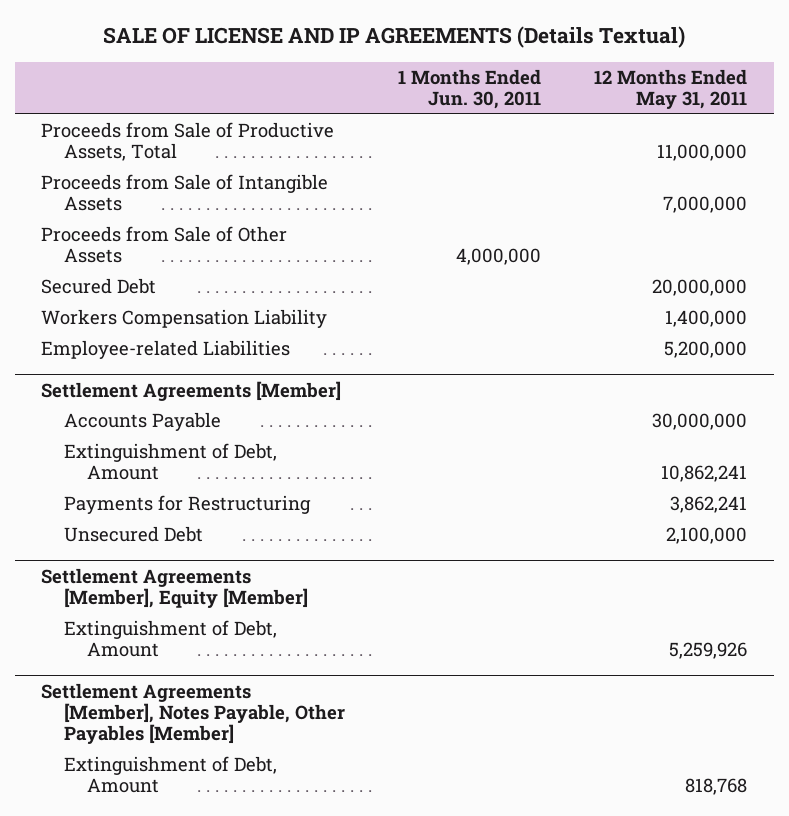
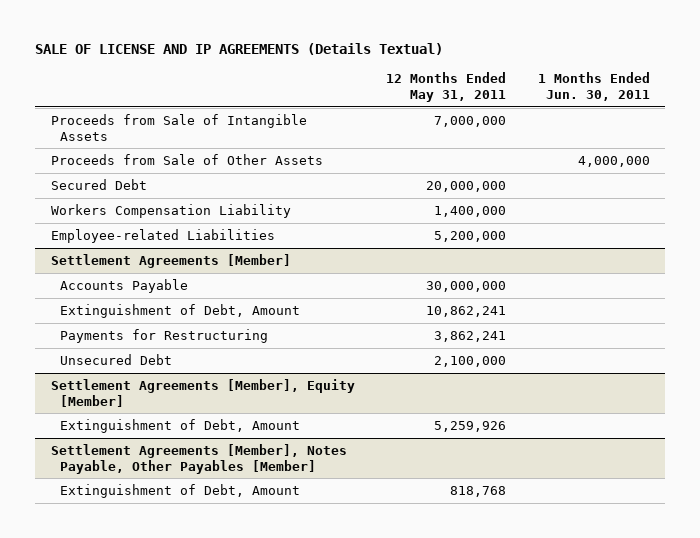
[41,121,335,162] Proceeds from Sale of Productive Assets, Total -> none

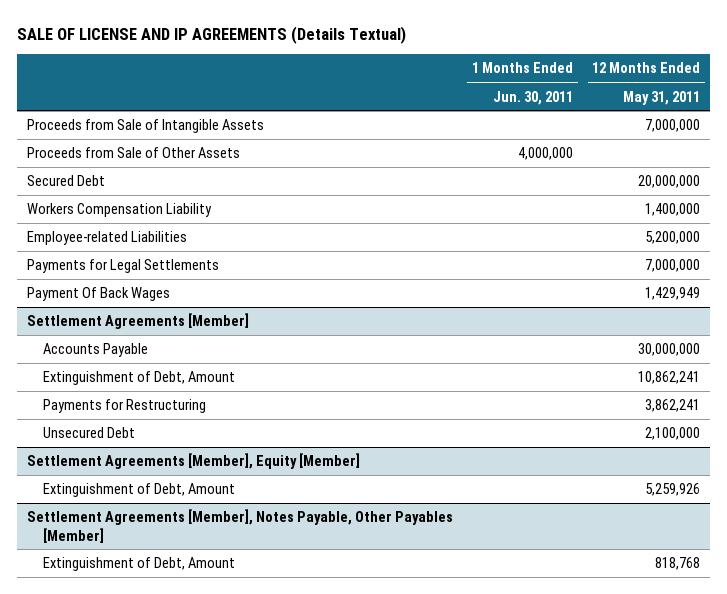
none -> [26,259,219,274] Payments for Legal Settlements
none -> [26,287,170,302] Payment Of Back Wages

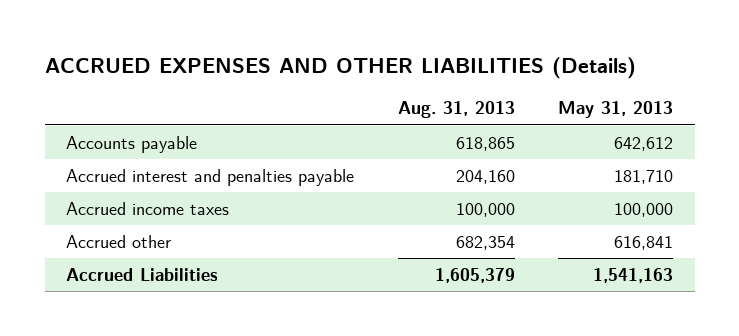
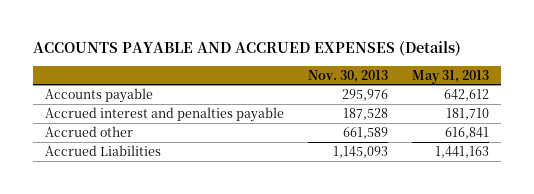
[44,56,636,79] ACCRUED EXPENSES AND OTHER LIABILITIES (Details) -> [33,41,462,57] ACCOUNTS PAYABLE AND ACCRUED EXPENSES (Details)
[397,101,515,119] Aug. 31, 2013 -> none
none -> [308,69,389,83] Nov. 30, 2013
[66,202,230,216] Accrued income taxes -> none
[593,268,674,284] 1,541,163 -> [435,146,490,159] 1,441,163

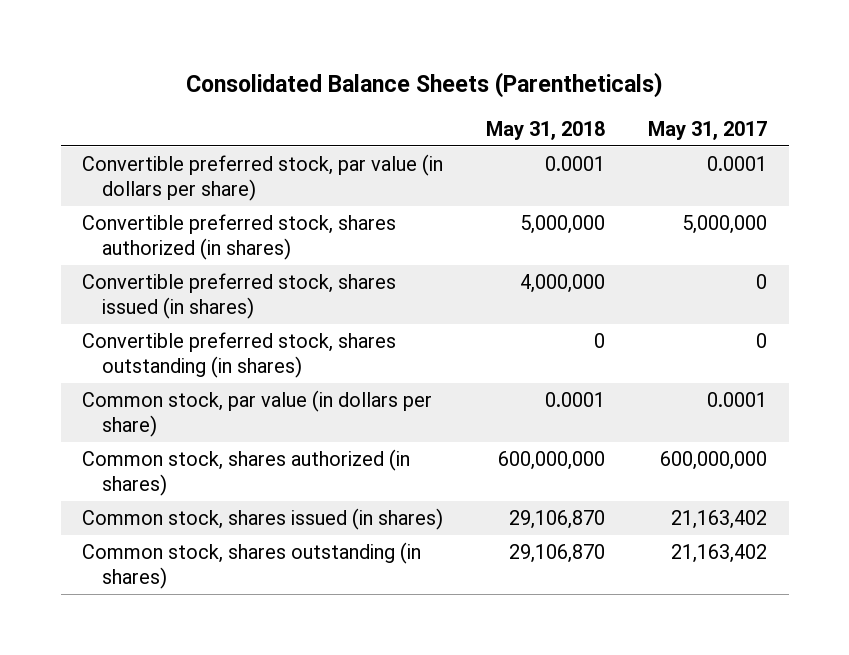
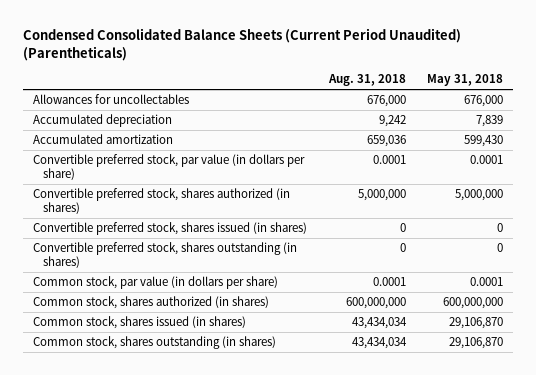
[185,71,663,98] Consolidated Balance Sheets (Parentheticals) -> [22,28,461,61] Condensed Consolidated Balance Sheets (Current Period Unaudited) (Parentheticals)
[648,120,768,140] May 31, 2017 -> none
none -> [327,74,406,87] Aug. 31, 2018
none -> [33,94,190,105] Allowances for uncollectables
none -> [33,114,173,128] Accumulated depreciation
none -> [33,134,174,145] Accumulated amortization
[520,274,606,294] 4,000,000 -> [496,223,503,233] 0

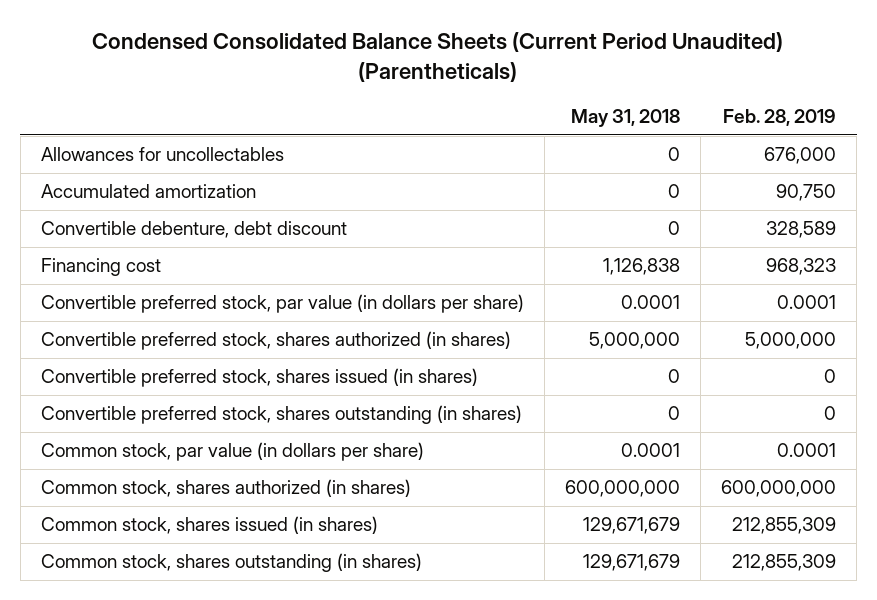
[327,74,406,87] Aug. 31, 2018 -> none
none -> [722,109,836,127] Feb. 28, 2019
[33,114,173,128] Accumulated depreciation -> none
[463,95,503,108] 676,000 -> [667,147,680,162] 0
[463,135,503,148] 599,430 -> [667,184,680,199] 0
none -> [40,221,347,239] Convertible debenture, debt discount
none -> [40,258,161,277] Financing cost
[448,317,503,330] 29,106,870 -> [582,517,680,535] 129,671,679
[448,337,503,350] 29,106,870 -> [582,554,680,572] 129,671,679

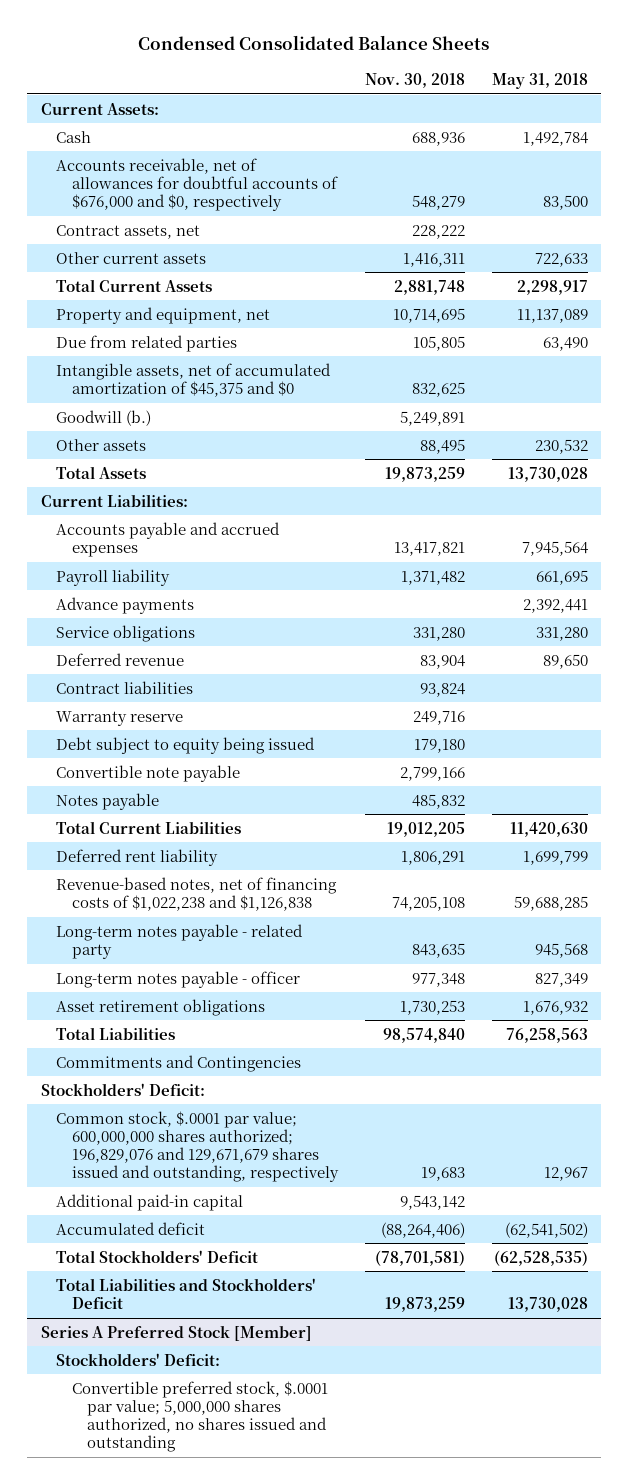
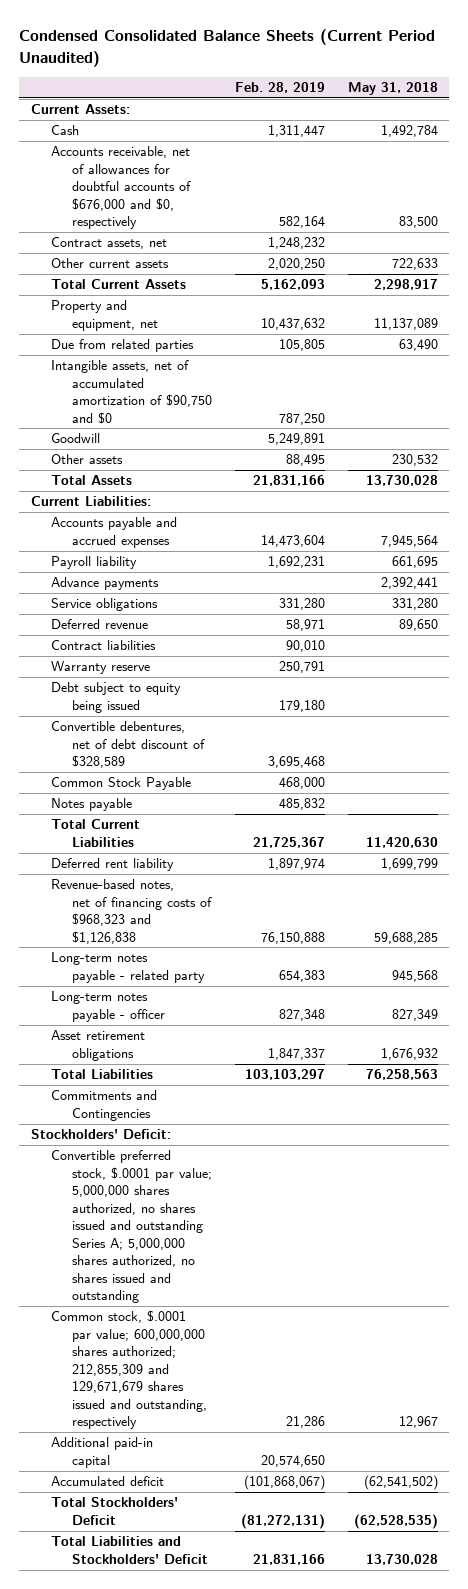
[138,35,490,51] Condensed Consolidated Balance Sheets -> [19,29,436,67] Condensed Consolidated Balance Sheets (Current Period Unaudited)
[364,72,465,88] Nov. 30, 2018 -> none
none -> [234,82,325,94] Feb. 28, 2019
[56,362,332,397] Intangible assets, net of accumulated amortization of $45,375 and $0 -> [51,360,212,424] Intangible assets, net of accumulated amortization of $90,750 and $0
[56,409,152,426] Goodwill (b.) -> [51,433,101,444] Goodwill
[56,764,241,782] Convertible note payable -> [51,721,205,769] Convertible debentures, net of debt discount of $328,589
none -> [51,777,192,791] Common Stock Payable
[56,876,338,911] Revenue-based notes, net of financing costs of $1,022,238 and $1,126,838 -> [51,879,212,944] Revenue-based notes, net of financing costs of $968,323 and $1,126,838
none -> [51,1150,212,1304] Convertible preferred stock, $.0001 par value; 5,000,000 shares authorized, no shares issued and outstanding Series A; 5,000,000 shares authorized, no shares issued and outstanding
[56,1110,339,1183] Common stock, $.0001 par value; 600,000,000 shares authorized; 196,829,076 and 129,671,679 shares issued and outstanding, respectively -> [51,1310,207,1430] Common stock, $.0001 par value; 600,000,000 shares authorized; 212,855,309 and 129,671,679 shares issued and outstanding, respectively
[40,1324,312,1341] Series A Preferred Stock [Member] -> none
[56,1352,221,1366] Stockholders' Deficit: -> none
[71,1380,328,1453] Convertible preferred stock, $.0001 par value; 5,000,000 shares authorized, no shares issued and outstanding -> none

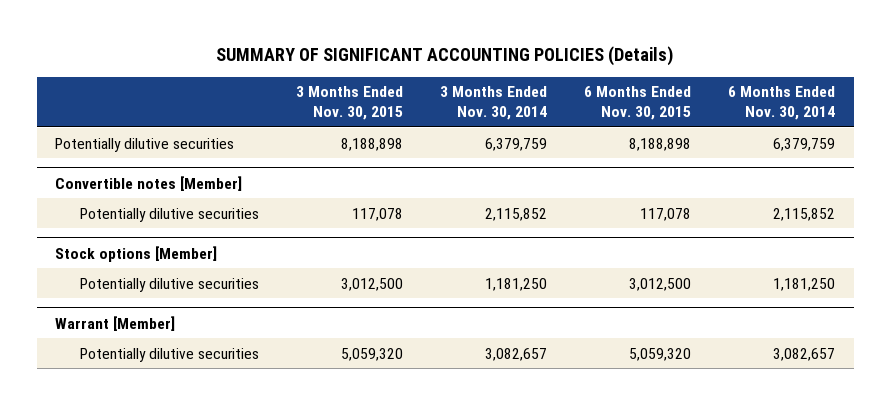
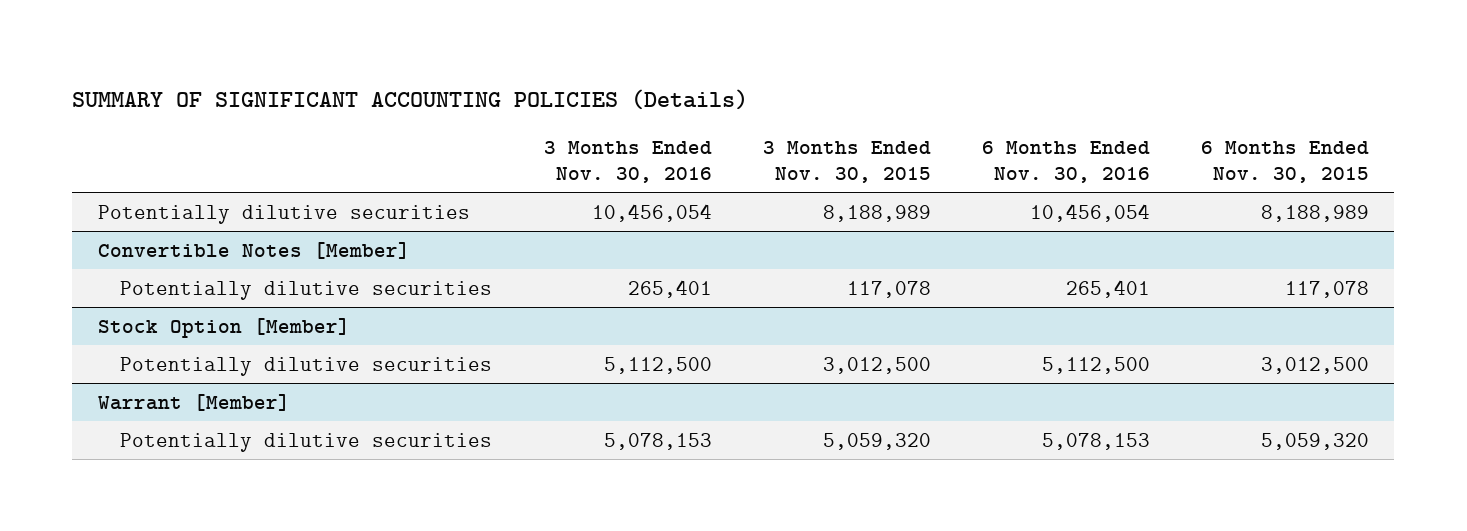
[440,86,548,121] 3 Months Ended Nov. 30, 2014 -> none
[728,86,836,121] 6 Months Ended Nov. 30, 2014 -> none
none -> [543,141,712,183] 3 Months Ended Nov. 30, 2016
none -> [981,141,1150,183] 6 Months Ended Nov. 30, 2016
[341,137,404,151] 8,188,898 -> [822,204,931,222] 8,188,989
[629,137,692,151] 8,188,898 -> [1260,204,1369,222] 8,188,989
[55,175,243,191] Convertible notes [Member] -> [98,241,411,259] Convertible Notes [Member]
[55,245,218,262] Stock options [Member] -> [98,317,351,338] Stock Option [Member]

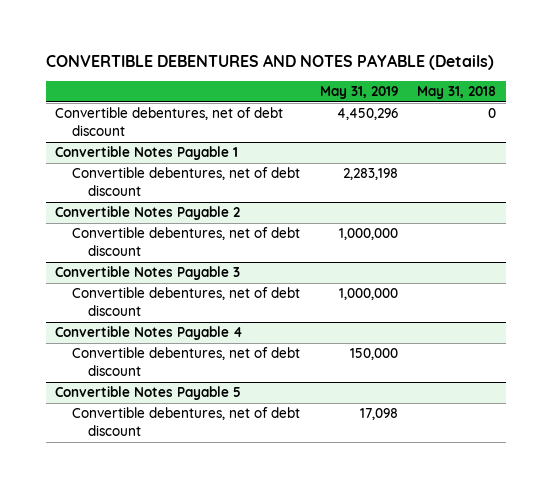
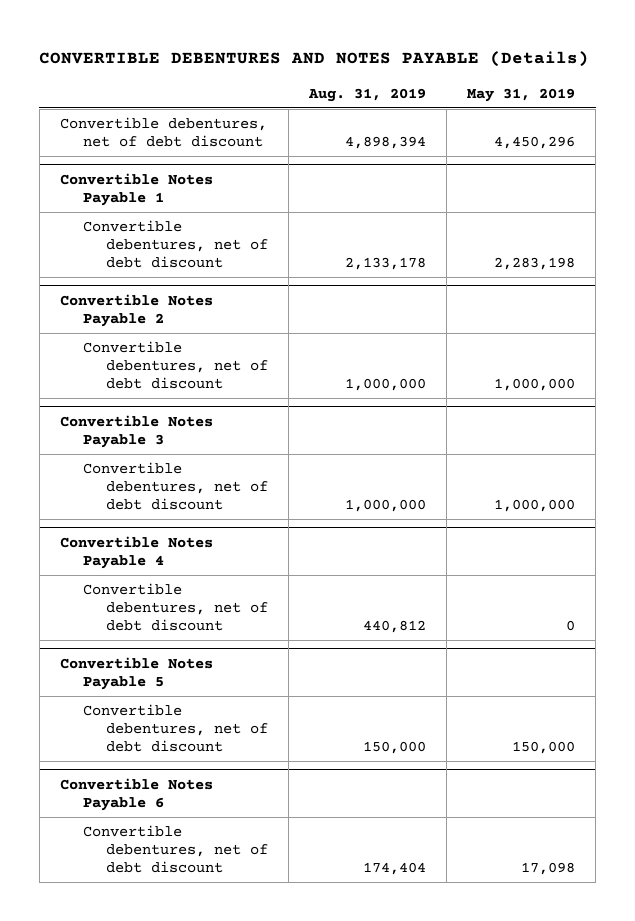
[417,86,497,100] May 31, 2018 -> none
none -> [308,87,427,102] Aug. 31, 2019
[349,348,398,361] 150,000 -> [566,620,576,632] 0
none -> [82,704,269,753] Convertible debentures, net of debt discount
none -> [59,778,213,812] Convertible Notes Payable 6

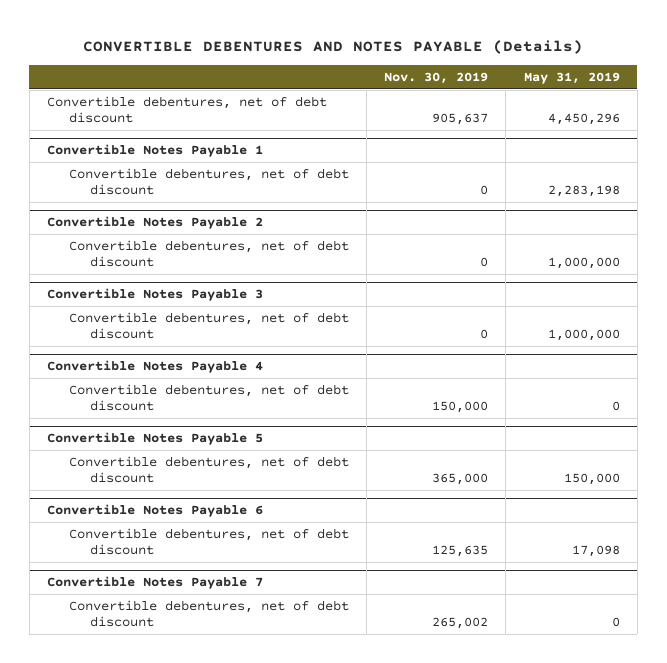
[308,87,427,102] Aug. 31, 2019 -> none
none -> [384,71,489,84] Nov. 30, 2019
none -> [46,576,263,590] Convertible Notes Payable 7
none -> [68,599,349,628] Convertible debentures, net of debt discount

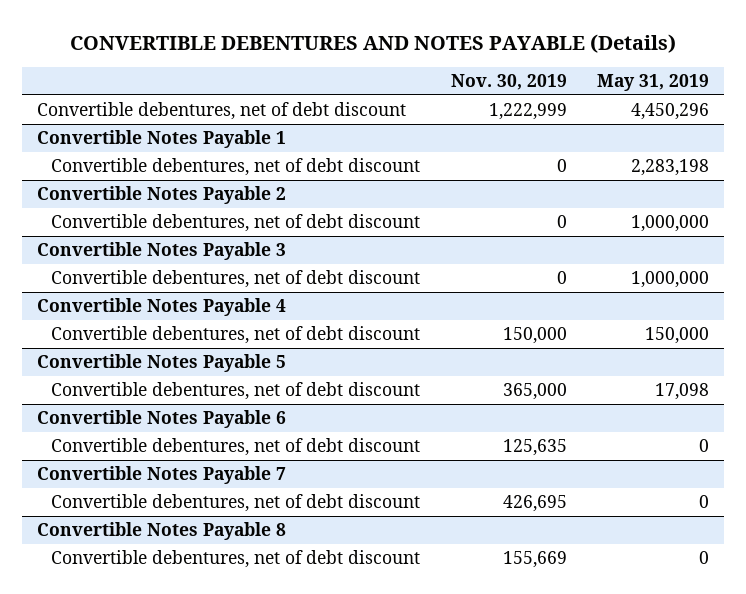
[432,113,489,126] 905,637 -> [488,103,567,121] 1,222,999
[611,401,620,412] 0 -> [644,327,709,345] 150,000
[563,473,620,486] 150,000 -> [654,383,709,401] 17,098
[571,545,620,558] 17,098 -> [698,439,709,453] 0
[432,617,489,630] 265,002 -> [502,495,567,513] 426,695
none -> [37,522,287,541] Convertible Notes Payable 8
none -> [51,550,421,569] Convertible debentures, net of debt discount

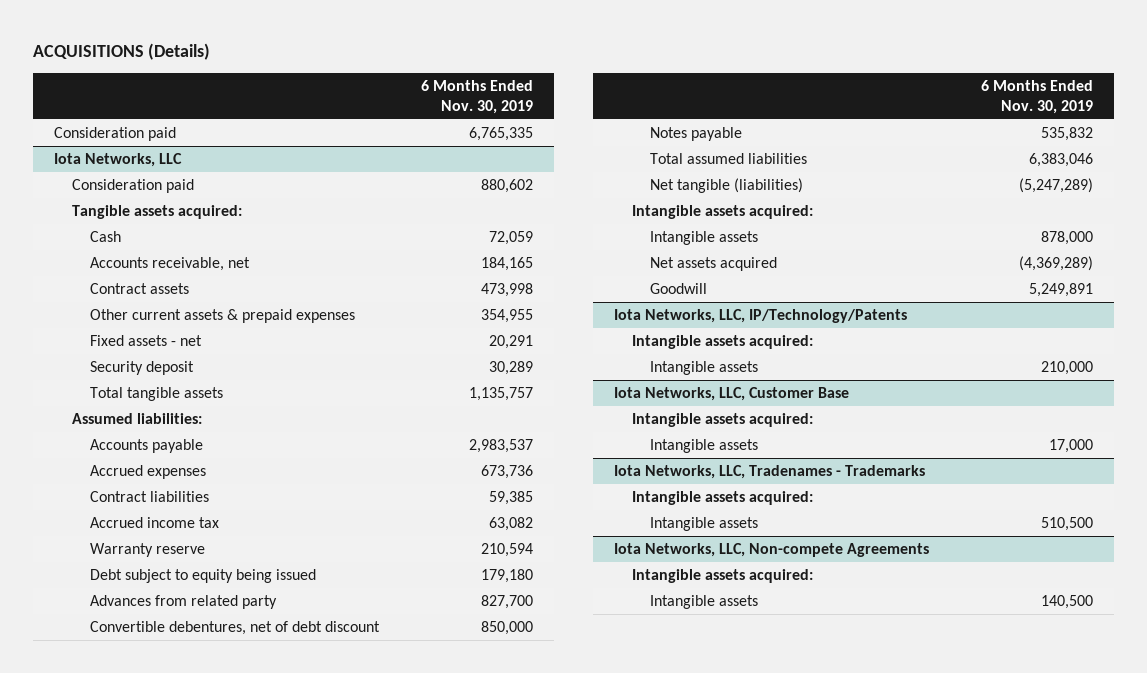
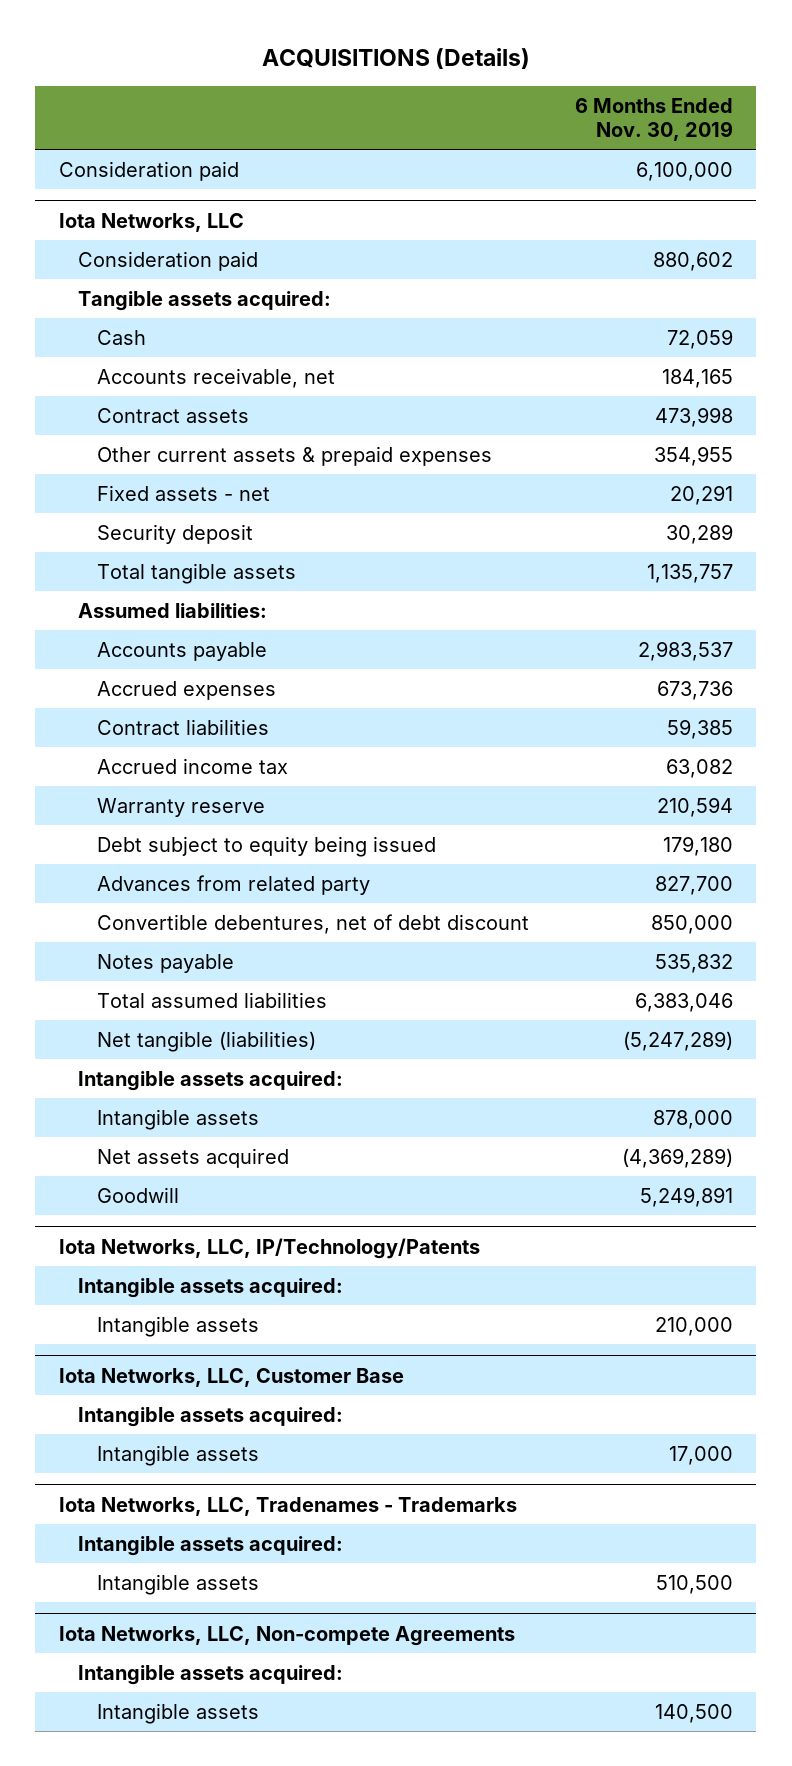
[469,127,534,142] 6,765,335 -> [636,161,734,181] 6,100,000

